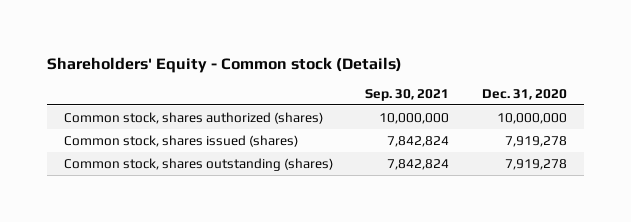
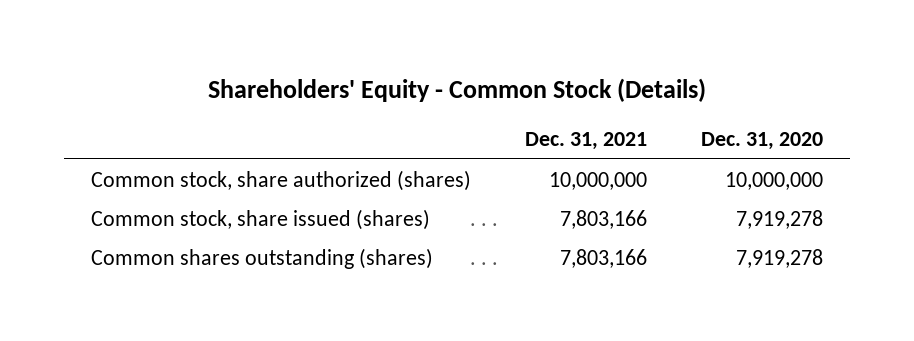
[47,56,403,73] Shareholders' Equity - Common stock (Details) -> [207,77,706,102] Shareholders' Equity - Common Stock (Details)
[365,89,450,102] Sep. 30, 2021 -> none
none -> [524,132,647,151] Dec. 31, 2021
[63,111,323,124] Common stock, shares authorized (shares) -> [90,169,471,191] Common stock, share authorized (shares)
[63,134,298,147] Common stock, shares issued (shares) -> [90,208,430,230] Common stock, share issued (shares)
[63,157,333,171] Common stock, shares outstanding (shares) -> [90,247,433,269] Common shares outstanding (shares)

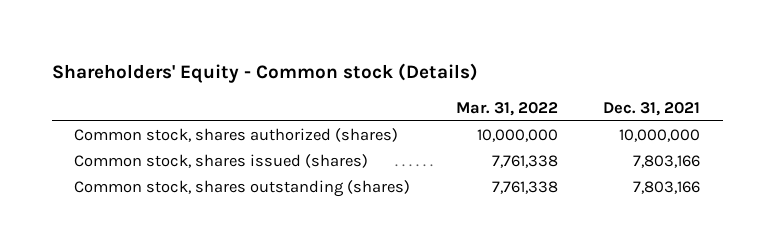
[207,77,706,102] Shareholders' Equity - Common Stock (Details) -> [51,62,478,83] Shareholders' Equity - Common stock (Details)
[701,132,824,151] Dec. 31, 2020 -> none
none -> [455,101,558,116] Mar. 31, 2022
[90,169,471,191] Common stock, share authorized (shares) -> [74,128,399,143] Common stock, shares authorized (shares)
[90,208,430,230] Common stock, share issued (shares) -> [74,154,369,169] Common stock, shares issued (shares)
[90,247,433,269] Common shares outstanding (shares) -> [74,180,411,198] Common stock, shares outstanding (shares)

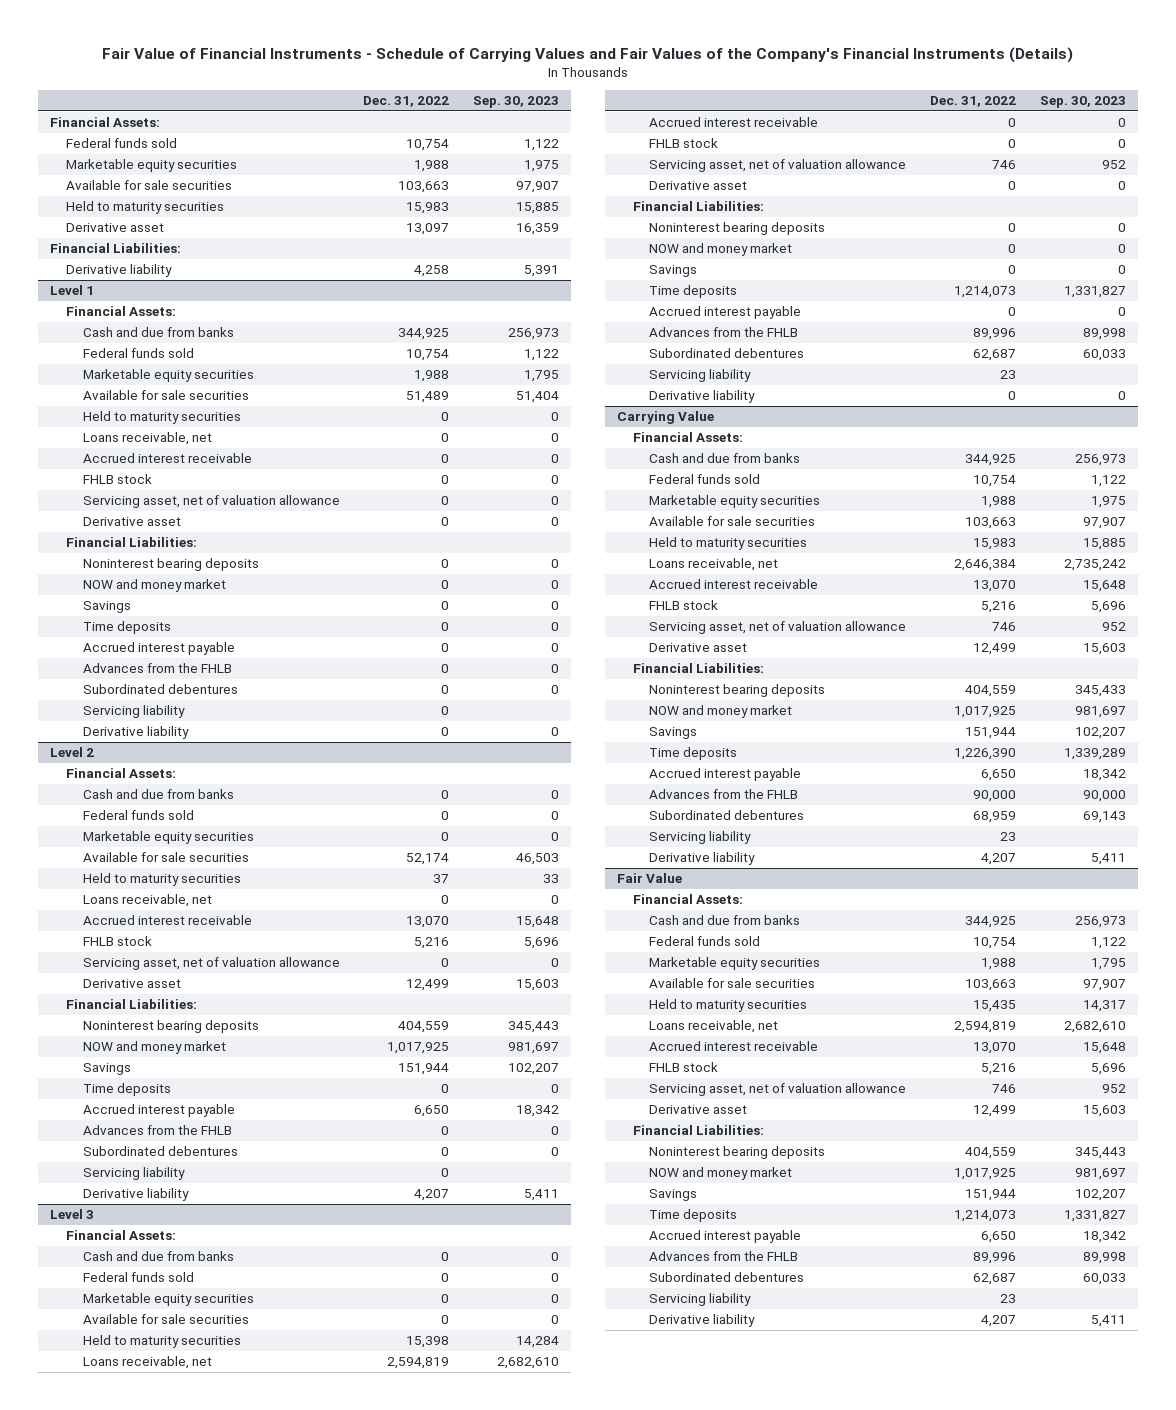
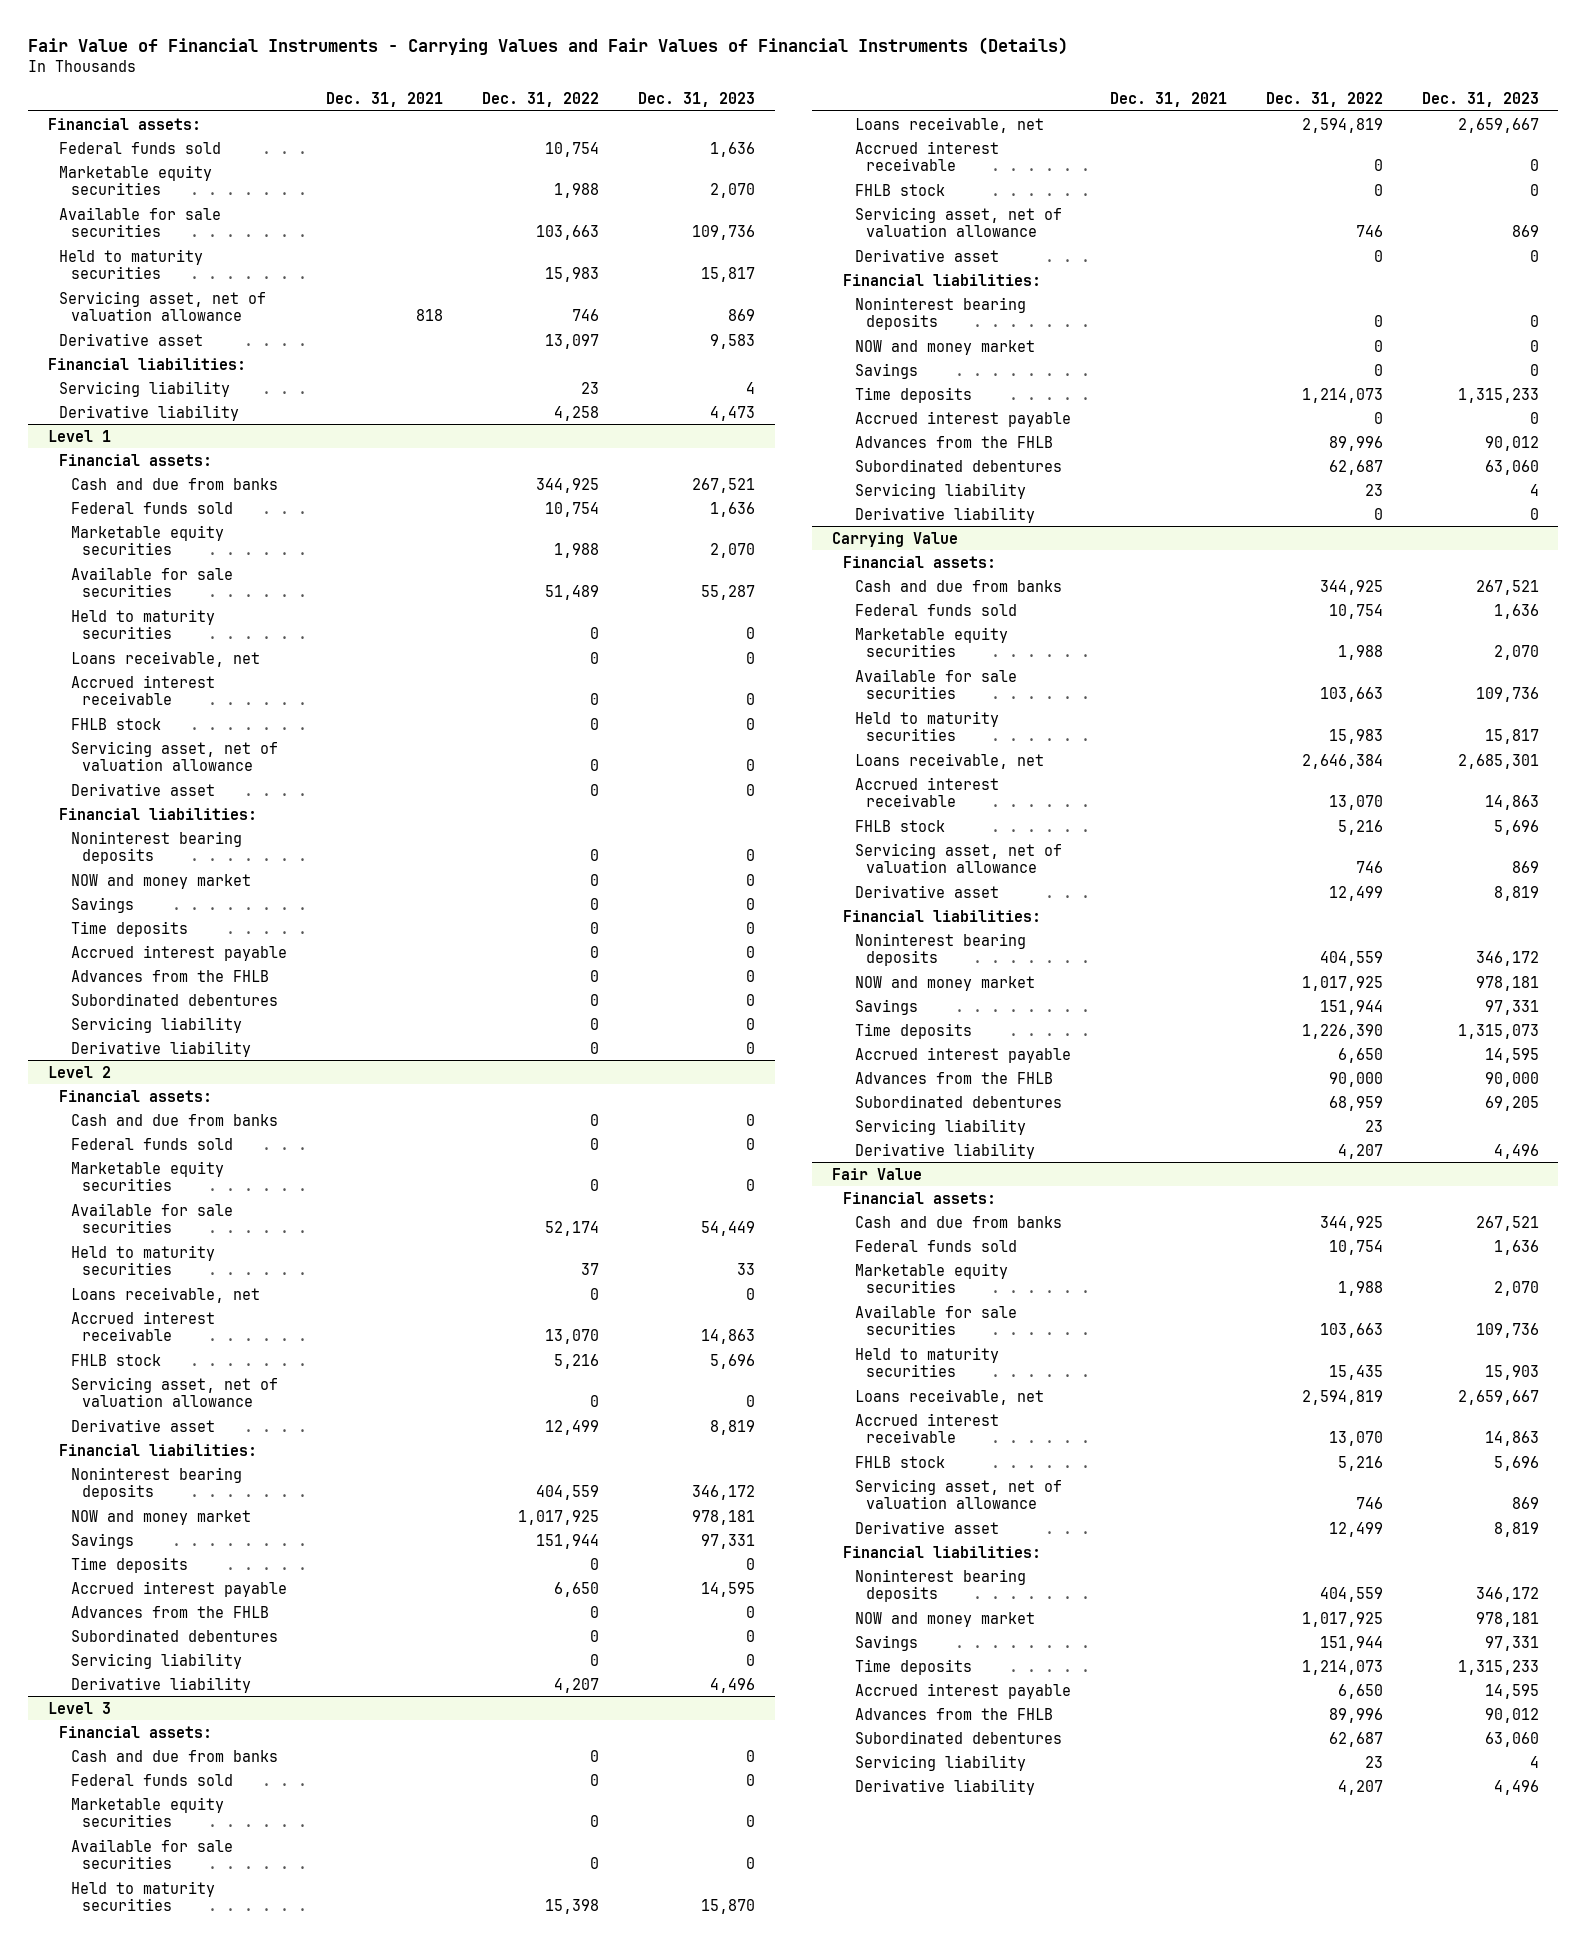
[102,46,1074,63] Fair Value of Financial Instruments - Schedule of Carrying Values and Fair Values of the Company's Financial Instruments (Details) -> [28,36,1069,55] Fair Value of Financial Instruments - Carrying Values and Fair Values of Financial Instruments (Details)
[473,96,560,109] Sep. 30, 2023 -> none
none -> [326,92,444,108] Dec. 31, 2021
none -> [638,92,756,108] Dec. 31, 2023
[49,117,160,128] Financial Assets: -> [47,117,201,130] Financial assets:
none -> [59,290,267,321] Servicing asset, net of valuation allowance
[49,243,181,254] Financial Liabilities: -> [47,357,246,370] Financial liabilities:
none -> [59,380,231,397] Servicing liability
[66,306,177,317] Financial Assets: -> [59,453,213,466] Financial assets:
[66,537,198,548] Financial Liabilities: -> [59,807,258,820] Financial liabilities:
[66,768,177,779] Financial Assets: -> [59,1089,213,1102] Financial assets:
[66,999,198,1010] Financial Liabilities: -> [59,1443,258,1456] Financial liabilities:
[66,1230,177,1241] Financial Assets: -> [59,1725,213,1738] Financial assets:
[633,201,765,212] Financial Liabilities: -> [843,273,1042,286] Financial liabilities:
[633,432,744,443] Financial Assets: -> [843,555,997,568] Financial assets:
[633,663,765,674] Financial Liabilities: -> [843,909,1042,922] Financial liabilities:
[633,894,744,905] Financial Assets: -> [843,1191,997,1204] Financial assets:
[633,1125,765,1136] Financial Liabilities: -> [843,1545,1042,1558] Financial liabilities:

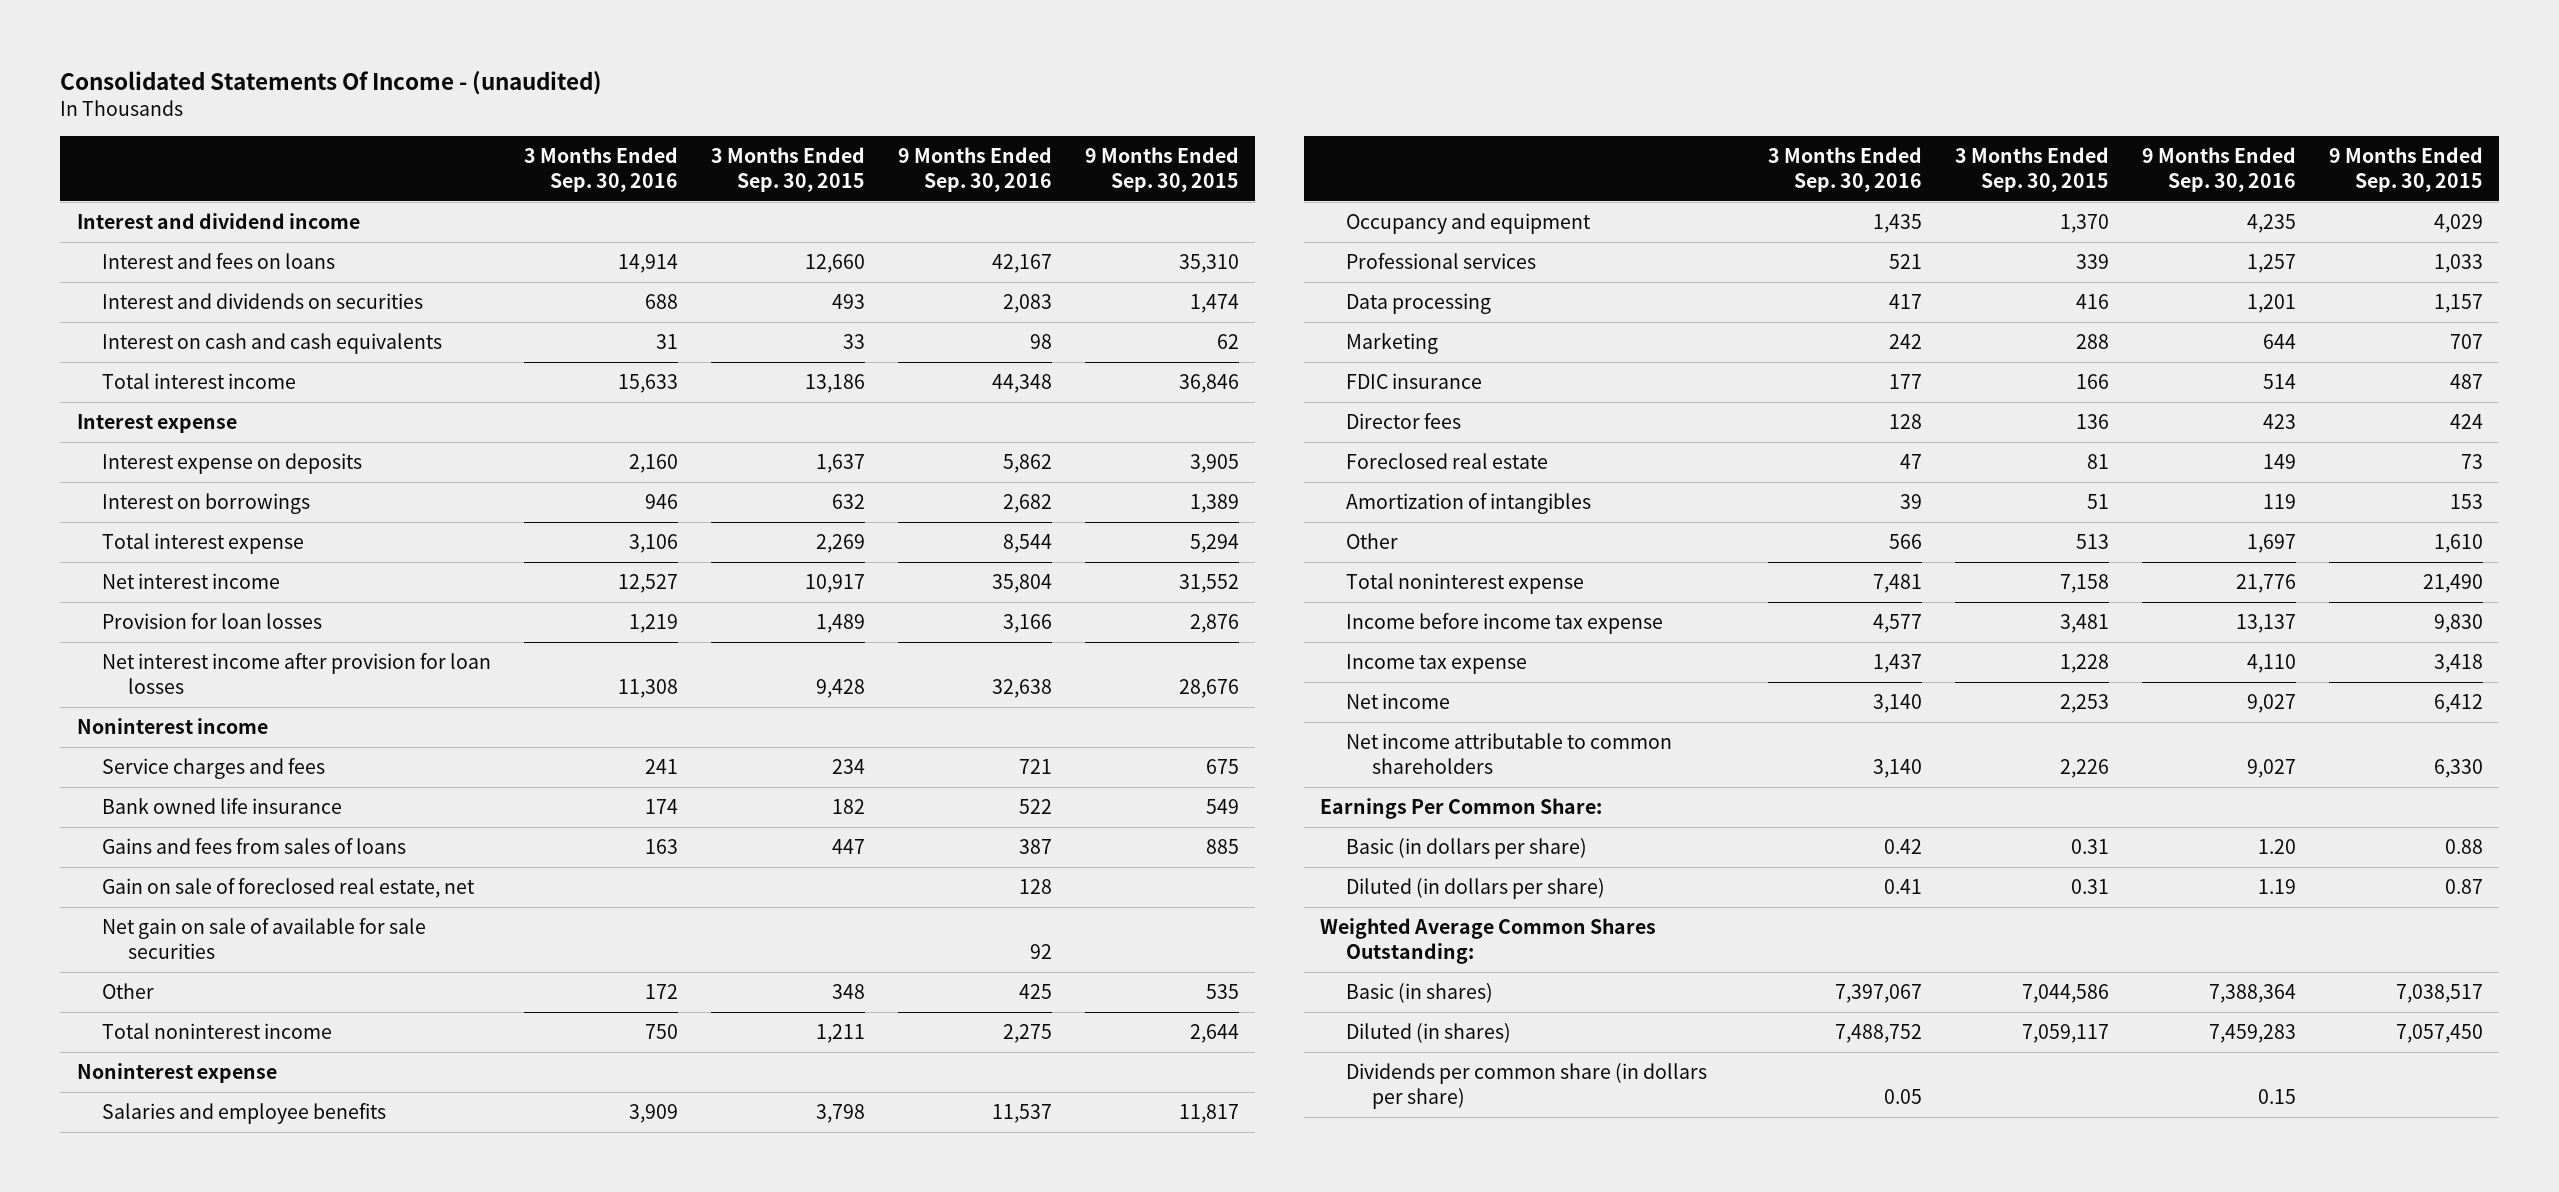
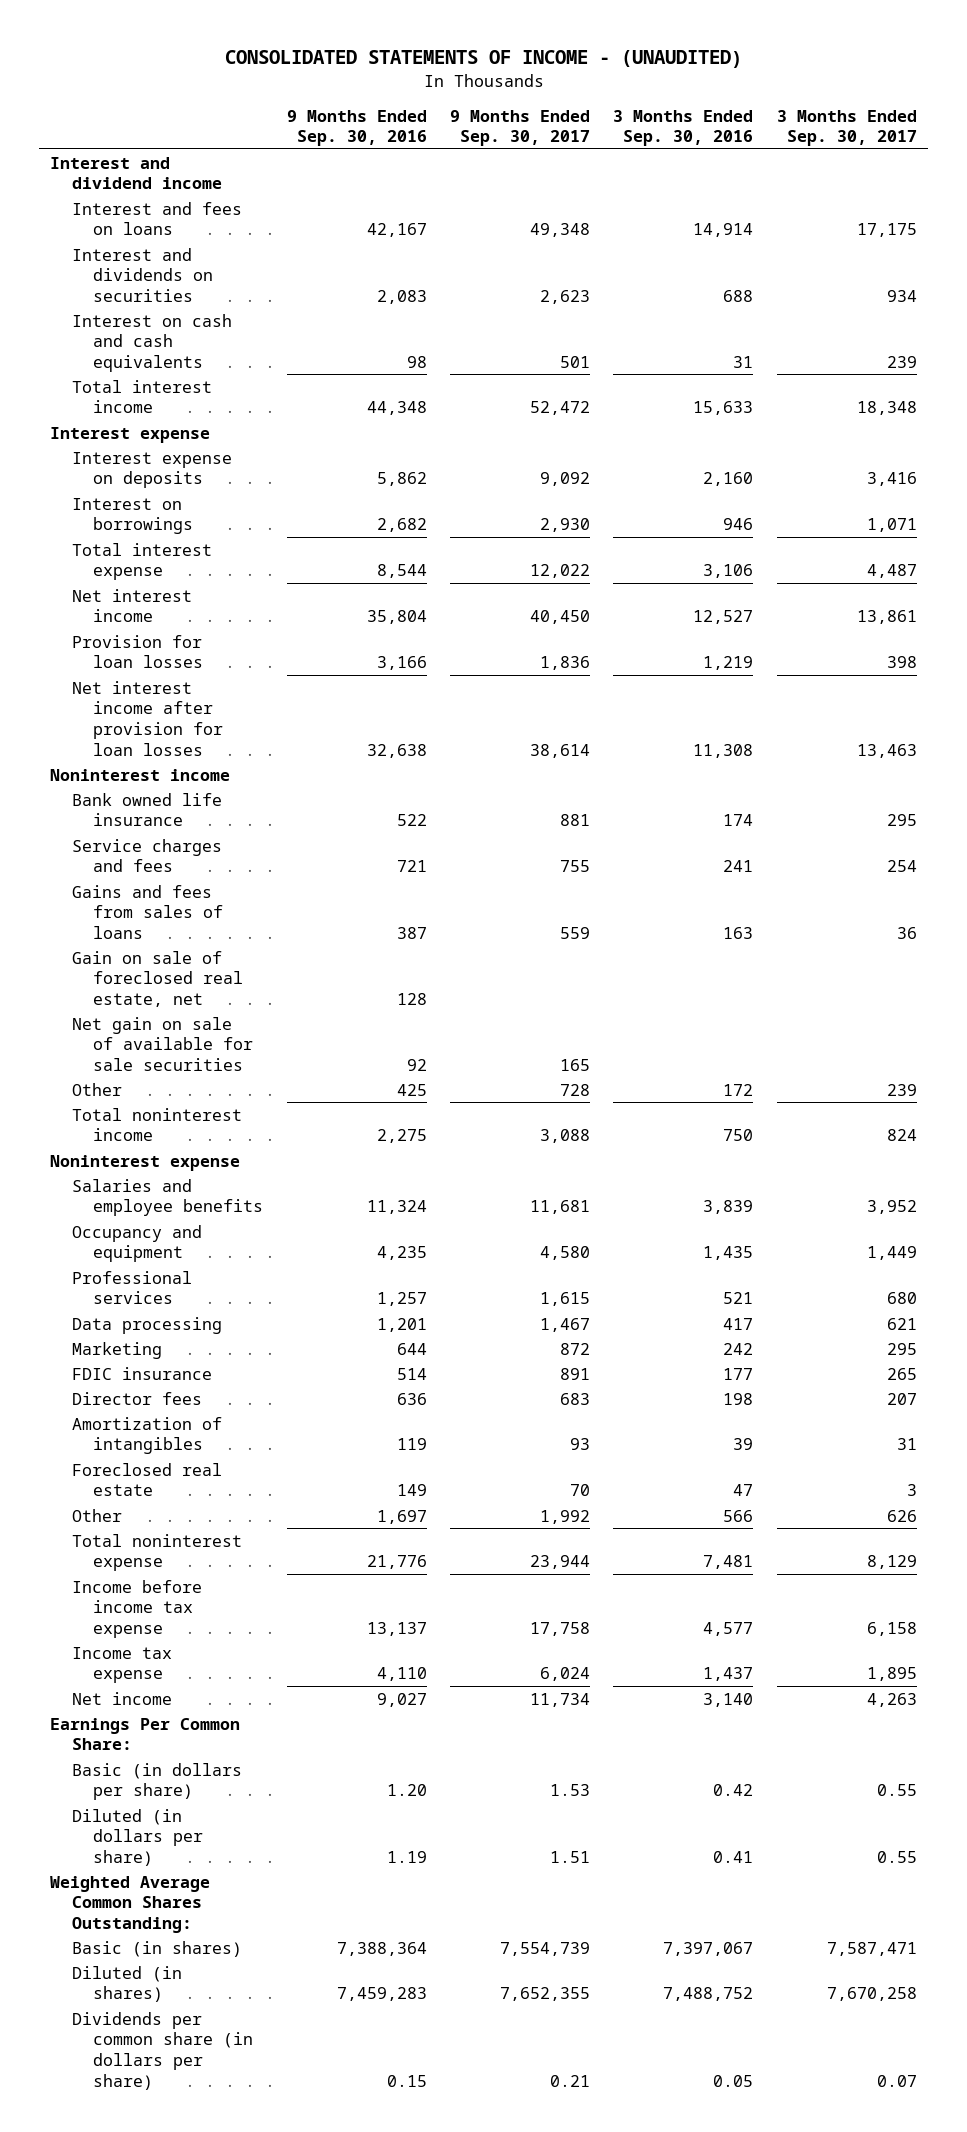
[60,71,603,96] Consolidated Statements Of Income - (unaudited) -> [224,50,742,69] CONSOLIDATED STATEMENTS OF INCOME - (UNAUDITED)
[711,146,866,192] 3 Months Ended Sep. 30, 2015 -> none
[1085,146,1240,192] 9 Months Ended Sep. 30, 2015 -> none
none -> [450,109,591,147] 9 Months Ended Sep. 30, 2017
none -> [776,109,917,147] 3 Months Ended Sep. 30, 2017
[102,757,326,779] Service charges and fees -> [71,838,222,873] Service charges and fees
[629,1103,679,1123] 3,909 -> [703,1200,754,1215] 3,839
[992,1103,1053,1123] 11,537 -> [366,1200,427,1215] 11,324
[1889,413,1923,429] 128 -> [723,1392,754,1405] 198
[2262,413,2296,429] 423 -> [396,1392,427,1405] 636
[1346,452,1549,469] Foreclosed real estate -> [71,1462,222,1497] Foreclosed real estate
[1346,732,1673,774] Net income attributable to common shareholders -> none

